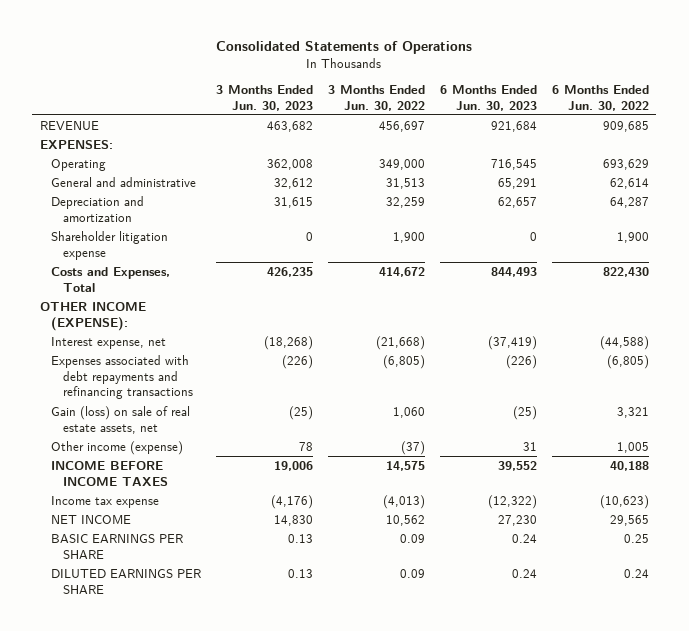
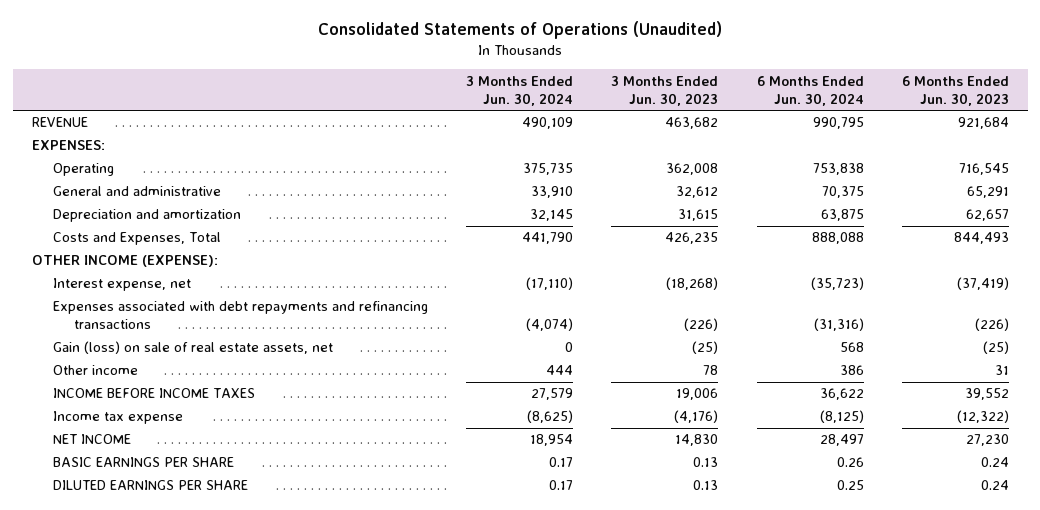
[216,41,473,55] Consolidated Statements of Operations -> [318,21,723,40] Consolidated Statements of Operations (Unaudited)
[328,84,426,111] 3 Months Ended Jun. 30, 2022 -> none
[551,84,649,111] 6 Months Ended Jun. 30, 2022 -> none
none -> [466,75,574,106] 3 Months Ended Jun. 30, 2024
none -> [756,75,864,106] 6 Months Ended Jun. 30, 2024
[51,230,169,260] Shareholder litigation expense -> none
[51,440,184,455] Other income (expense) -> [52,365,138,376] Other income

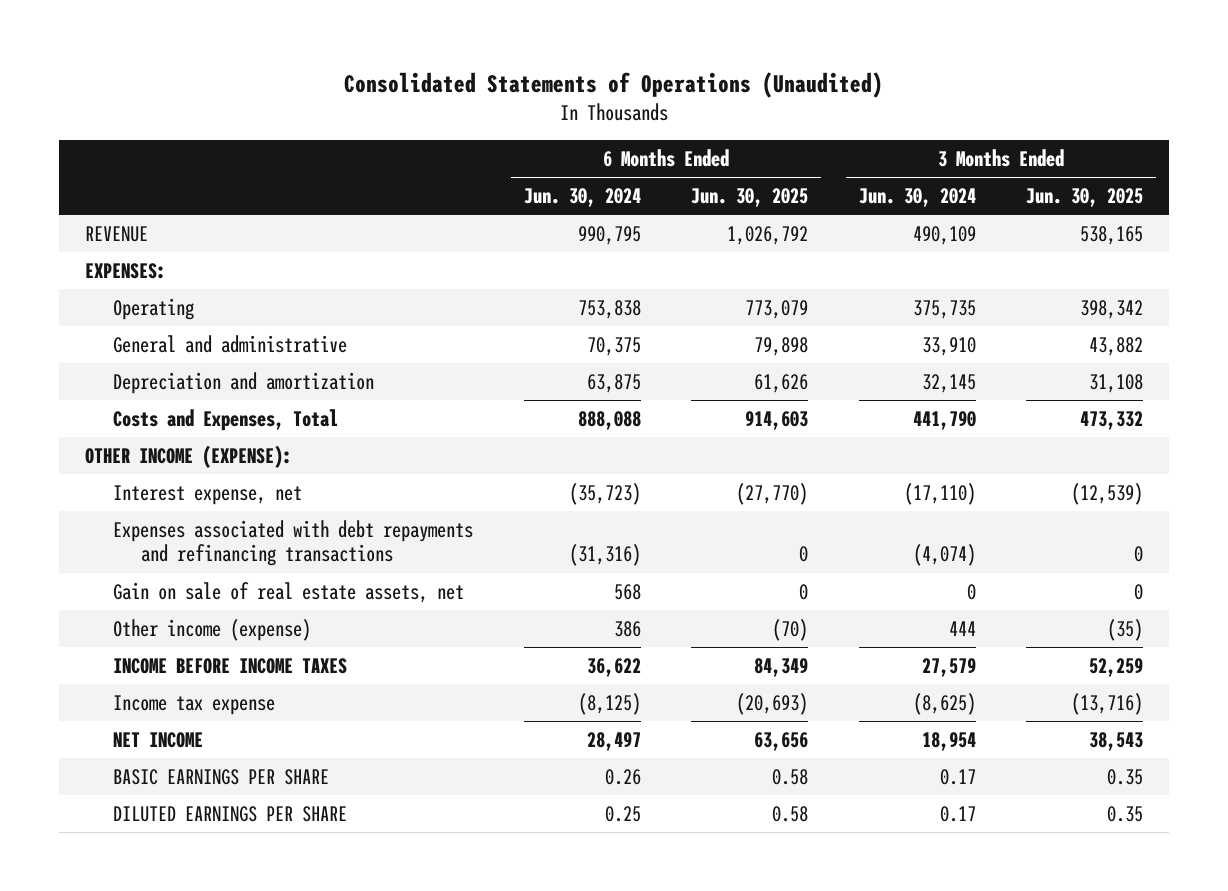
[611,75,719,106] 3 Months Ended Jun. 30, 2023 -> none
[901,75,1009,106] 6 Months Ended Jun. 30, 2023 -> none
none -> [691,187,809,207] Jun. 30, 2025
none -> [1026,187,1144,207] Jun. 30, 2025
[52,341,333,355] Gain (loss) on sale of real estate assets, net -> [112,581,464,603] Gain on sale of real estate assets, net
[52,365,138,376] Other income -> [112,618,311,641] Other income (expense)

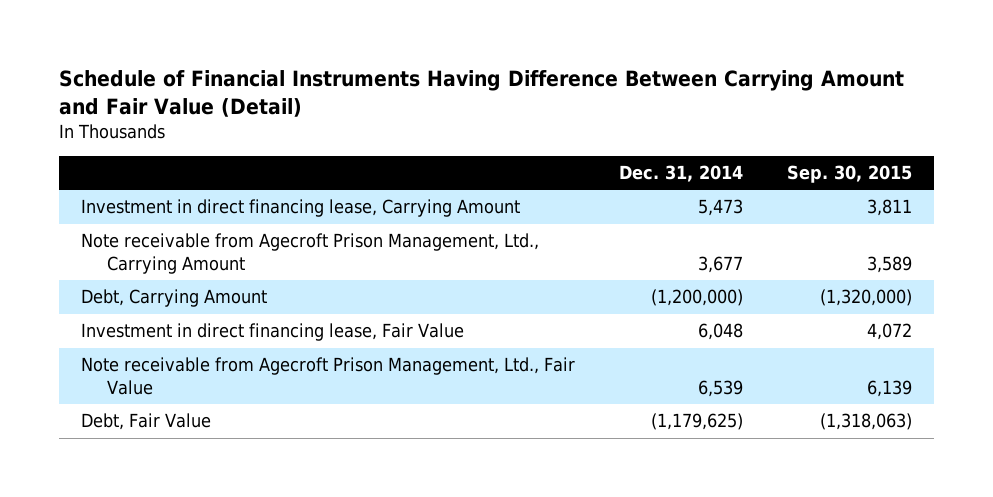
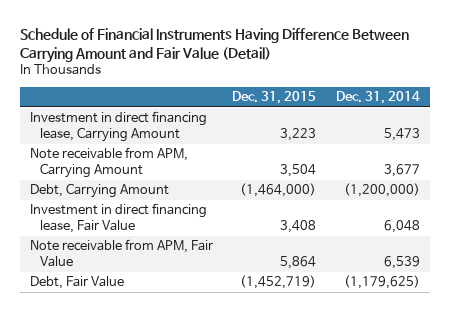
[787,164,913,183] Sep. 30, 2015 -> none
none -> [232,91,317,105] Dec. 31, 2015
[81,233,540,274] Note receivable from Agecroft Prison Management, Ltd., Carrying Amount -> [29,147,188,178] Note receivable from APM, Carrying Amount
[81,357,576,395] Note receivable from Agecroft Prison Management, Ltd., Fair Value -> [29,239,213,267] Note receivable from APM, Fair Value

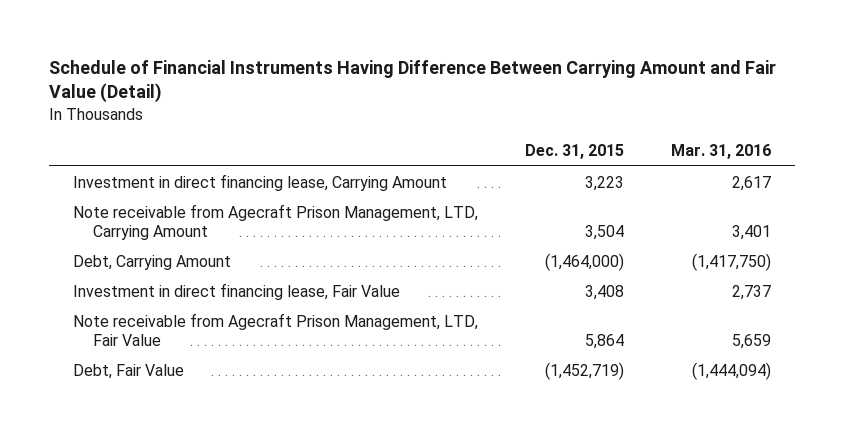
[336,91,421,105] Dec. 31, 2014 -> none
none -> [671,144,772,160] Mar. 31, 2016
[29,147,188,178] Note receivable from APM, Carrying Amount -> [72,203,478,240] Note receivable from Agecraft Prison Management, LTD, Carrying Amount
[29,239,213,267] Note receivable from APM, Fair Value -> [72,312,478,346] Note receivable from Agecraft Prison Management, LTD, Fair Value

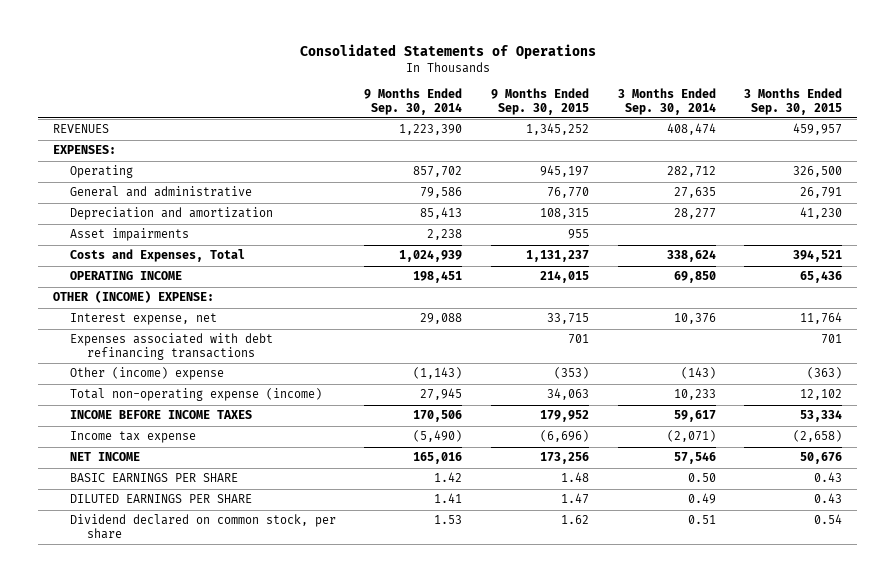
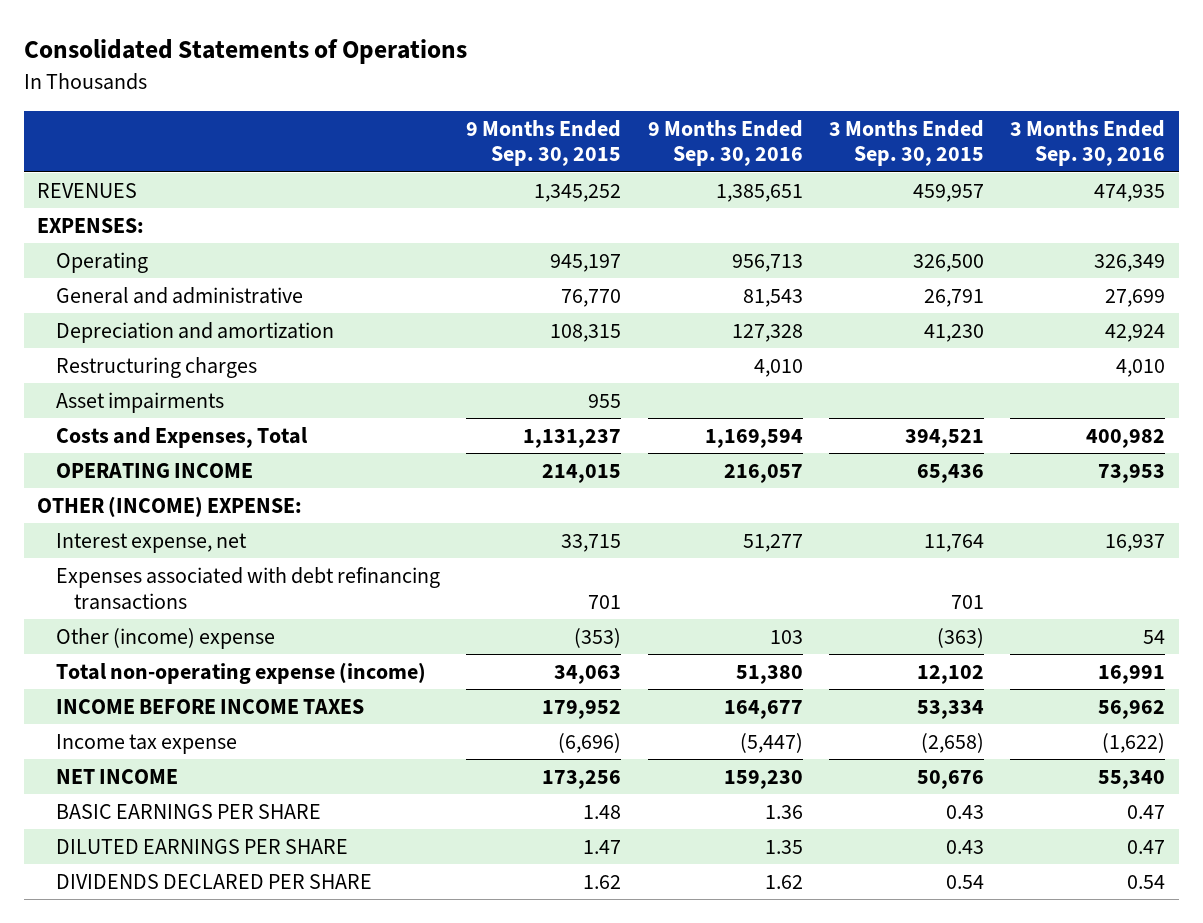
[364,87,463,115] 9 Months Ended Sep. 30, 2014 -> none
[617,87,716,115] 3 Months Ended Sep. 30, 2014 -> none
none -> [647,119,803,167] 9 Months Ended Sep. 30, 2016
none -> [1010,119,1166,167] 3 Months Ended Sep. 30, 2016
none -> [55,356,257,378] Restructuring charges
[69,514,336,540] Dividend declared on common stock, per share -> [55,873,372,889] DIVIDENDS DECLARED PER SHARE

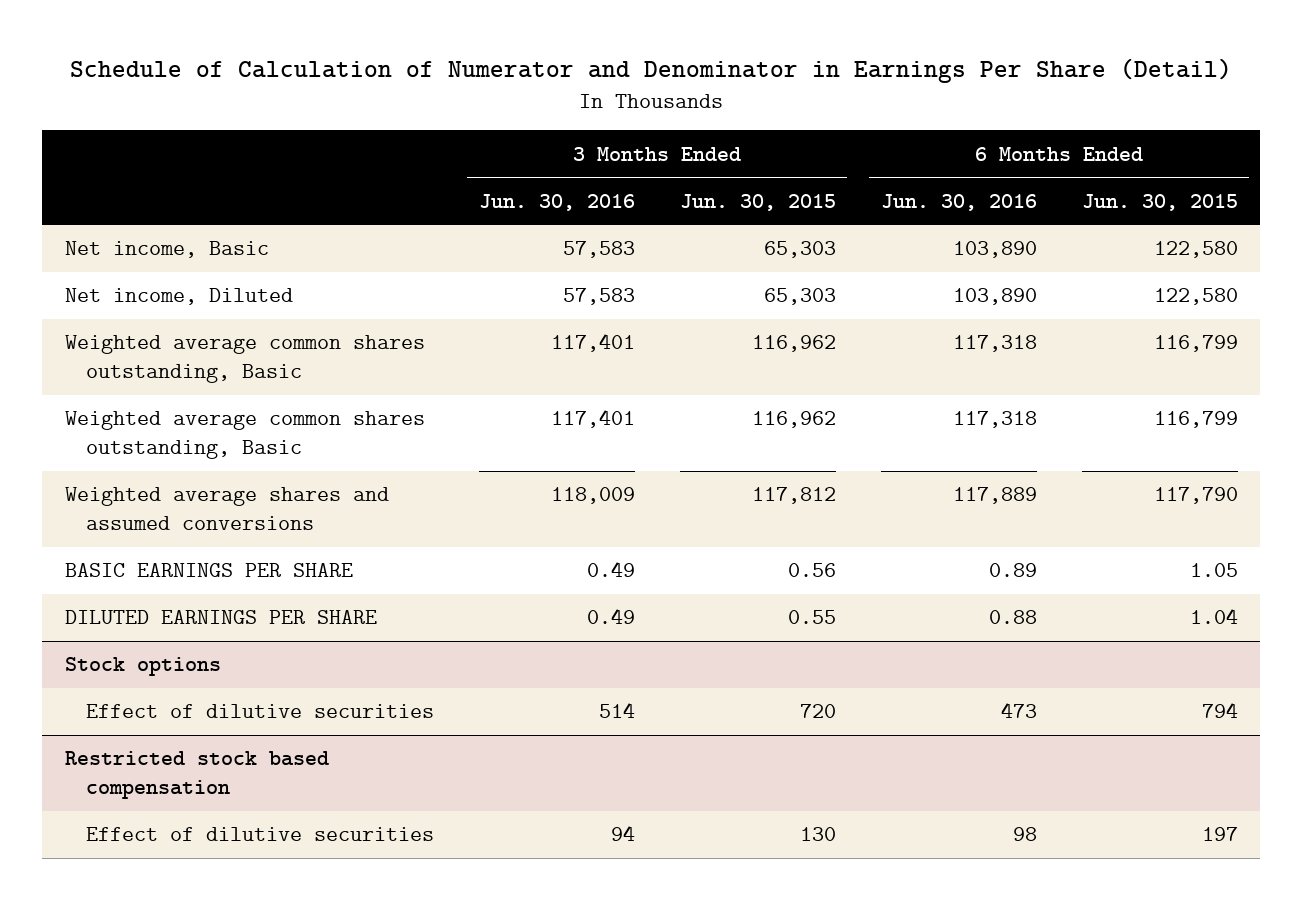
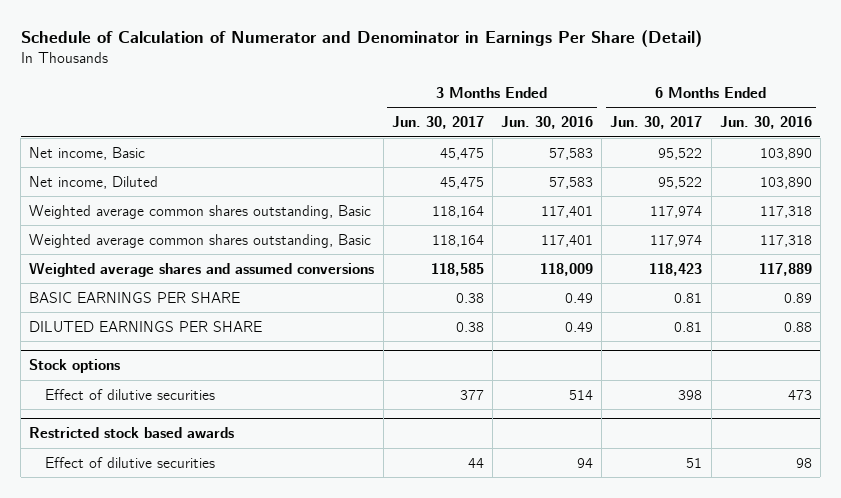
[679,193,836,211] Jun. 30, 2015 -> none
[1081,193,1238,211] Jun. 30, 2015 -> none
none -> [391,115,484,129] Jun. 30, 2017
none -> [610,115,703,129] Jun. 30, 2017
[64,751,329,800] Restricted stock based compensation -> [29,427,235,439] Restricted stock based awards

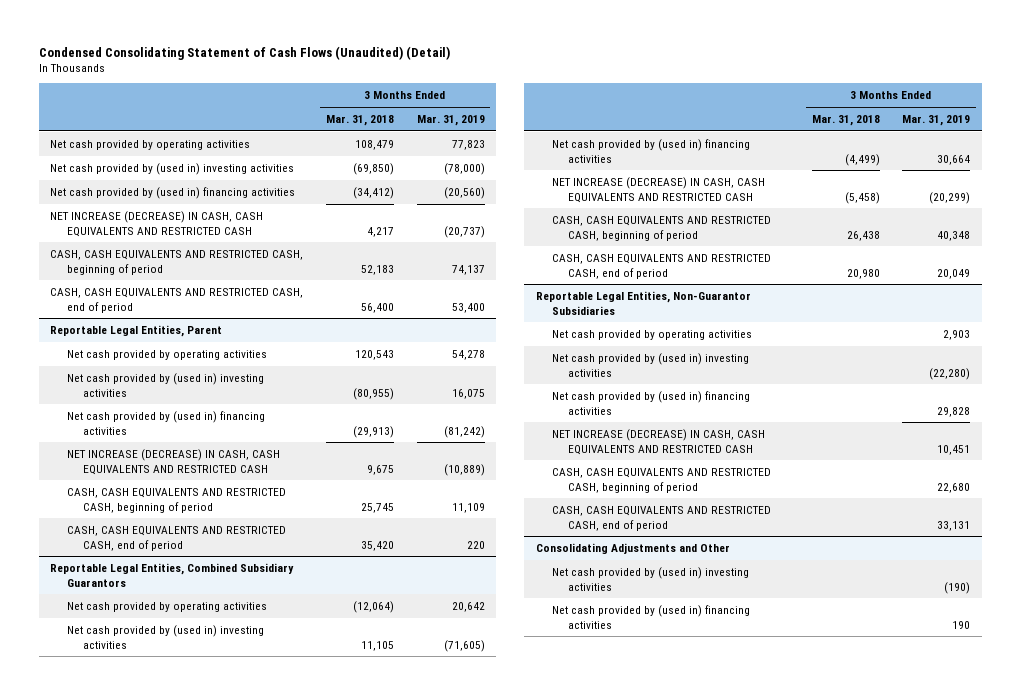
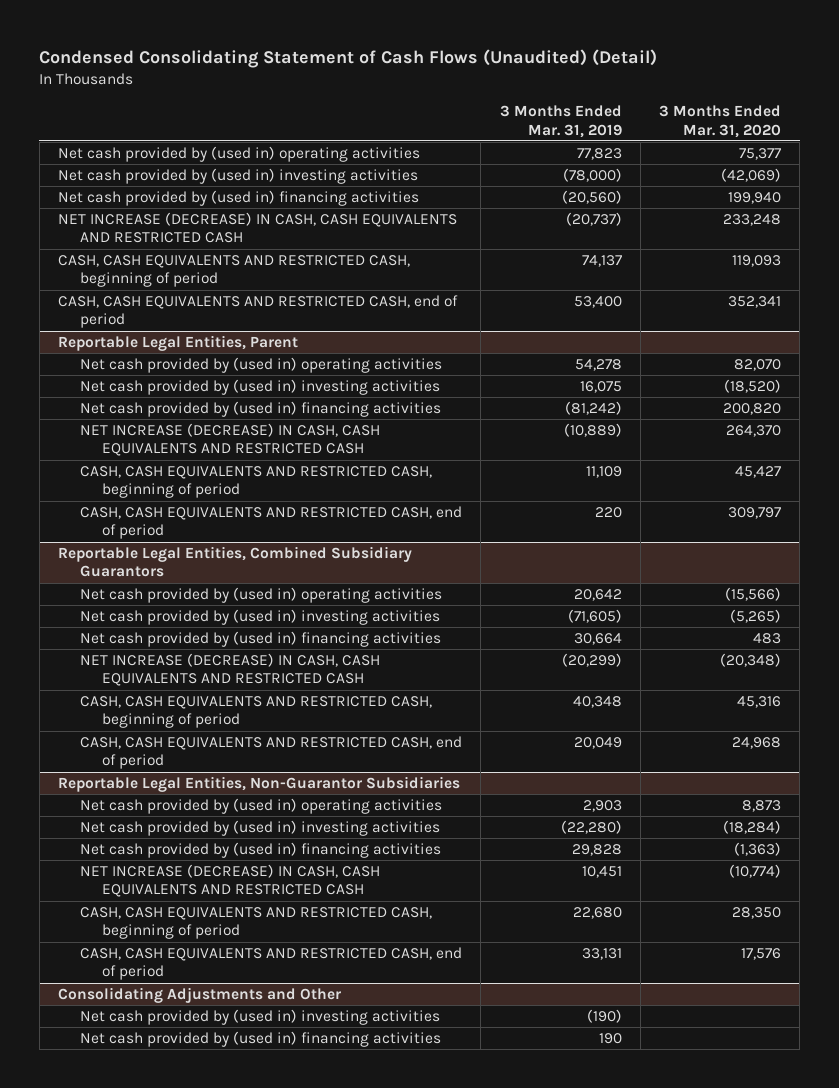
[326,114,395,126] Mar. 31, 2018 -> none
none -> [659,105,782,138] 3 Months Ended Mar. 31, 2020
[50,139,251,150] Net cash provided by operating activities -> [57,146,420,163] Net cash provided by (used in) operating activities
[66,349,267,360] Net cash provided by operating activities -> [80,357,443,374] Net cash provided by (used in) operating activities
[66,601,267,612] Net cash provided by operating activities -> [80,587,443,604] Net cash provided by (used in) operating activities
[552,329,753,340] Net cash provided by operating activities -> [80,798,443,815] Net cash provided by (used in) operating activities

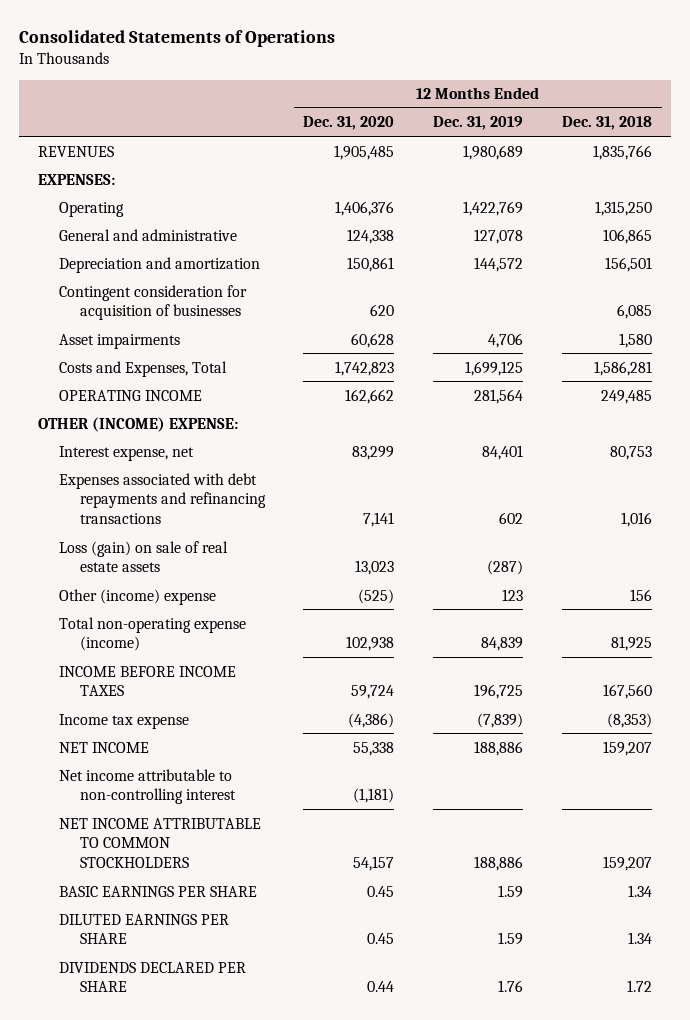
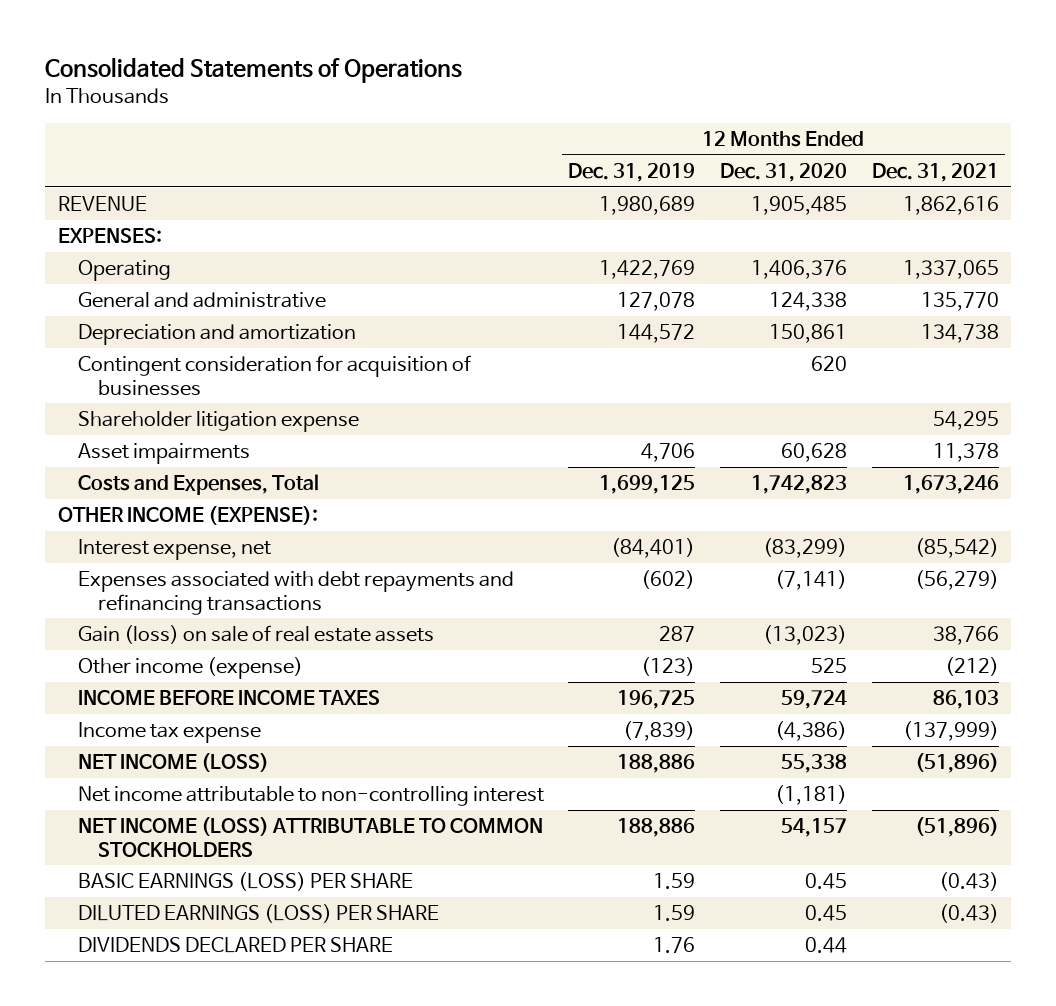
[561,116,652,131] Dec. 31, 2018 -> none
none -> [871,162,999,182] Dec. 31, 2021
[38,145,115,157] REVENUES -> [57,196,147,212] REVENUE
none -> [77,411,359,433] Shareholder litigation expense
[58,389,202,401] OPERATING INCOME -> none
[58,616,246,652] Total non-operating expense (income) -> none
[38,416,239,432] OTHER (INCOME) EXPENSE: -> [57,506,318,526] OTHER INCOME (EXPENSE):
[352,445,395,460] 83,299 -> [762,538,847,559] (83,299)
[482,444,524,460] 84,401 -> [611,538,696,559] (84,401)
[363,512,395,528] 7,141 -> [774,570,847,591] (7,141)
[499,512,524,525] 602 -> [641,570,696,590] (602)
[58,540,228,573] Loss (gain) on sale of real estate assets -> [77,625,434,645] Gain (loss) on sale of real estate assets
[355,560,395,576] 13,023 -> [762,625,847,646] (13,023)
[487,560,524,576] (287) -> [659,626,696,643] 287
[58,588,216,605] Other (income) expense -> [77,657,303,680] Other income (expense)
[358,588,395,604] (525) -> [810,658,847,674] 525
[502,588,524,601] 123 -> [641,657,696,677] (123)
[58,741,149,753] NET INCOME -> [77,753,269,773] NET INCOME (LOSS)
[58,817,261,869] NET INCOME ATTRIBUTABLE TO COMMON STOCKHOLDERS -> [77,817,543,857] NET INCOME (LOSS) ATTRIBUTABLE TO COMMON STOCKHOLDERS
[58,885,257,897] BASIC EARNINGS PER SHARE -> [77,872,413,892] BASIC EARNINGS (LOSS) PER SHARE
[58,913,229,945] DILUTED EARNINGS PER SHARE -> [77,904,439,924] DILUTED EARNINGS (LOSS) PER SHARE

